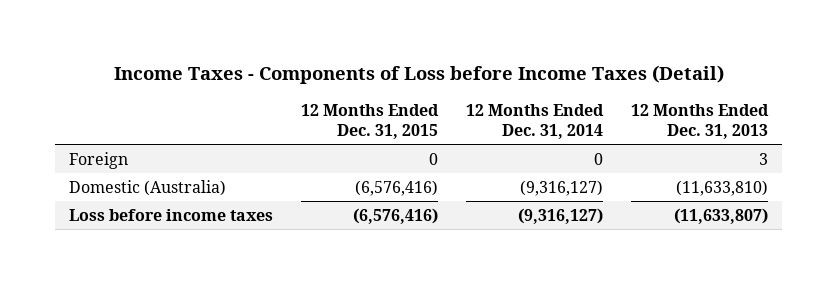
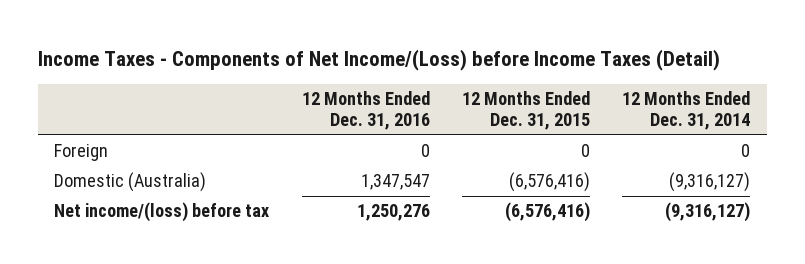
[113,65,724,85] Income Taxes - Components of Loss before Income Taxes (Detail) -> [37,48,720,71] Income Taxes - Components of Net Income/(Loss) before Income Taxes (Detail)
[631,103,770,139] 12 Months Ended Dec. 31, 2013 -> none
none -> [301,90,430,131] 12 Months Ended Dec. 31, 2016
[69,208,274,221] Loss before income taxes -> [54,202,270,223] Net income/(loss) before tax

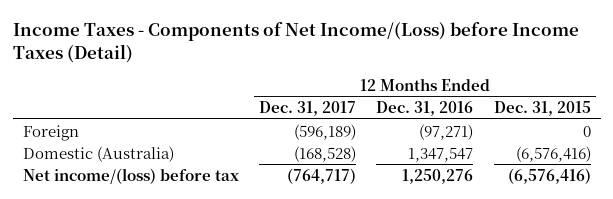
[622,90,751,131] 12 Months Ended Dec. 31, 2014 -> none
none -> [259,101,357,117] Dec. 31, 2017
[420,144,430,158] 0 -> [419,123,474,140] (97,271)

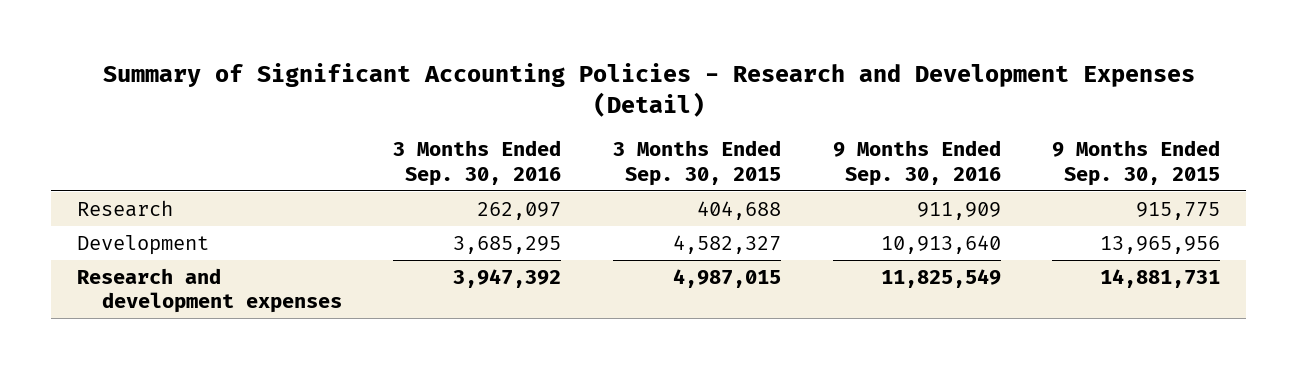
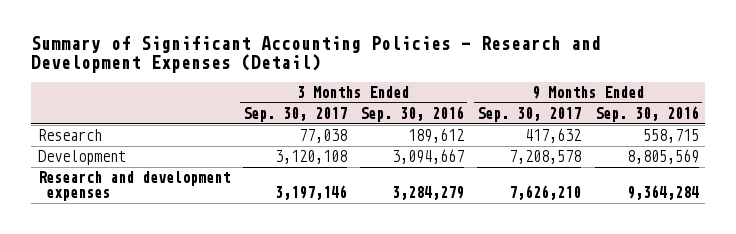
[612,140,781,186] 3 Months Ended Sep. 30, 2015 -> none
[1052,140,1221,186] 9 Months Ended Sep. 30, 2015 -> none
none -> [242,106,347,122] Sep. 30, 2017
none -> [477,106,582,122] Sep. 30, 2017
[477,201,562,220] 262,097 -> [408,128,465,144] 189,612
[916,201,1001,220] 911,909 -> [642,129,699,144] 558,715
[453,235,562,254] 3,685,295 -> [392,149,465,165] 3,094,667
[880,234,1001,254] 10,913,640 -> [626,149,699,165] 8,805,569
[453,268,562,288] 3,947,392 -> [392,186,465,201] 3,284,279
[880,268,1001,288] 11,825,549 -> [626,185,699,201] 9,364,284

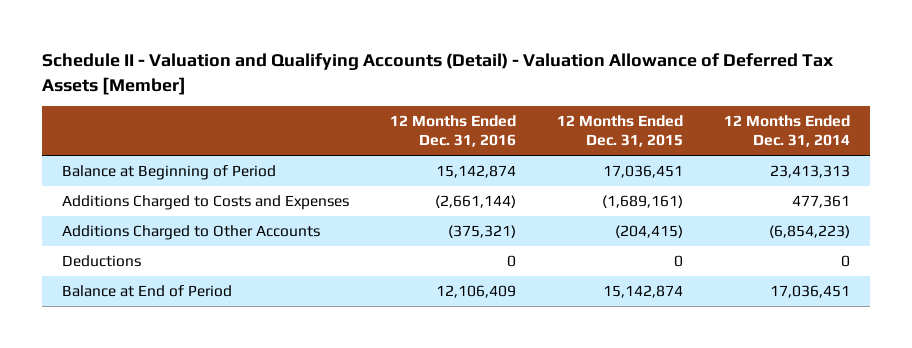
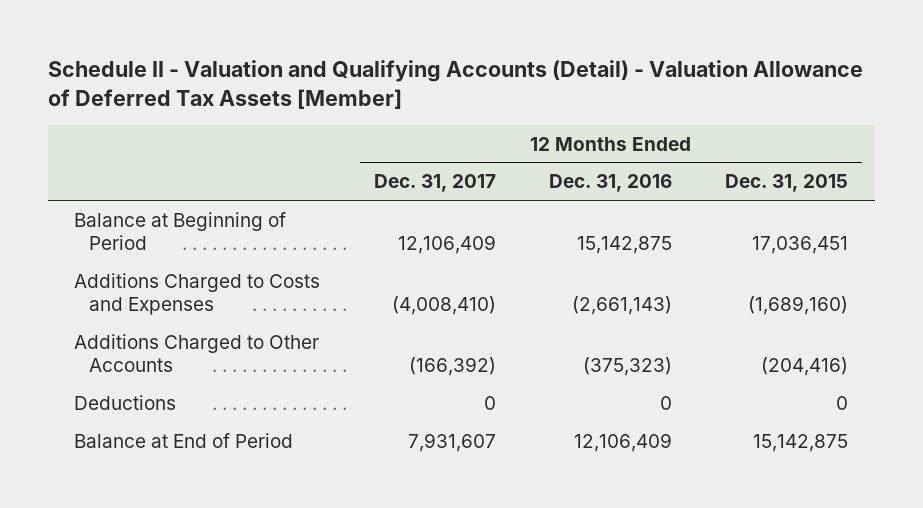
[723,115,850,148] 12 Months Ended Dec. 31, 2014 -> none
none -> [373,174,496,193] Dec. 31, 2017
[436,165,517,179] 15,142,874 -> [576,235,672,254] 15,142,875
[435,195,517,209] (2,661,144) -> [571,295,672,315] (2,661,143)
[602,195,684,209] (1,689,161) -> [748,295,849,315] (1,689,160)
[448,225,517,239] (375,321) -> [582,356,672,376] (375,323)
[615,225,684,239] (204,415) -> [761,356,849,376] (204,416)
[603,285,684,299] 15,142,874 -> [753,433,849,452] 15,142,875

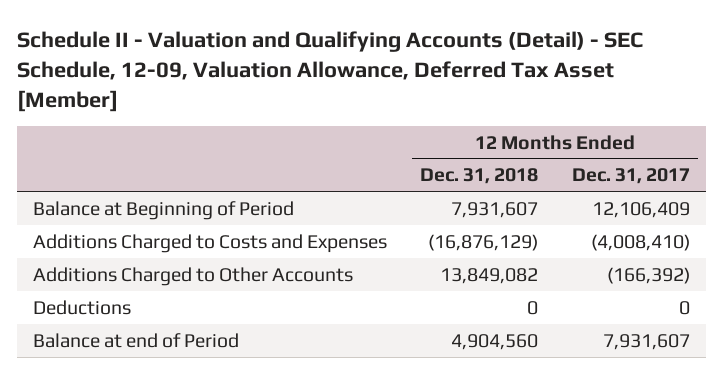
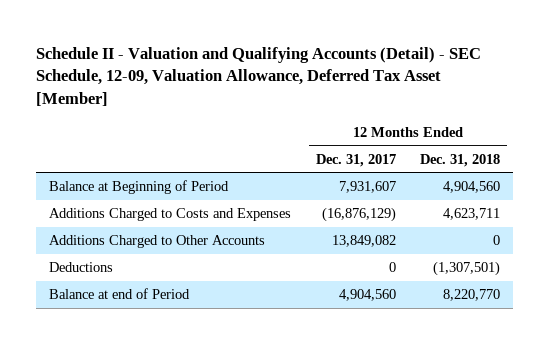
[451,201,539,218] 7,931,607 -> [443,181,501,194] 4,904,560
[591,201,690,218] 12,106,409 -> [338,181,396,194] 7,931,607
[428,233,539,251] (16,876,129) -> [443,208,501,221] 4,623,711
[590,233,690,251] (4,008,410) -> [321,207,396,223] (16,876,129)
[440,267,539,284] 13,849,082 -> [493,235,501,246] 0
[606,266,690,284] (166,392) -> [331,235,396,248] 13,849,082
[527,300,539,315] 0 -> [433,261,501,277] (1,307,501)
[451,333,539,350] 4,904,560 -> [443,289,501,302] 8,220,770
[602,333,690,350] 7,931,607 -> [338,289,396,302] 4,904,560

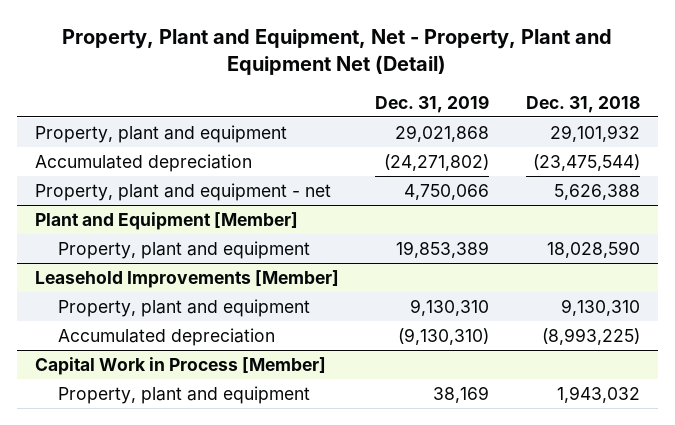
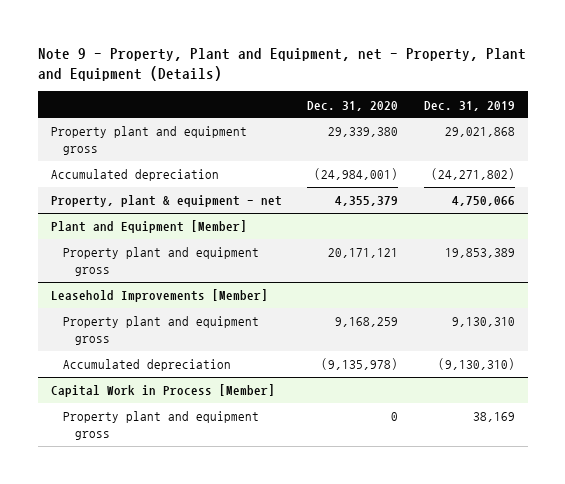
[62,29,613,76] Property, Plant and Equipment, Net - Property, Plant and Equipment Net (Detail) -> [37,47,526,82] Note 9 - Property, Plant and Equipment, net - Property, Plant and Equipment (Details)
[525,95,640,113] Dec. 31, 2018 -> none
none -> [307,100,399,111] Dec. 31, 2020
[35,124,288,143] Property, plant and equipment -> [50,126,247,156] Property plant and equipment gross
[35,182,332,201] Property, plant and equipment - net -> [50,195,282,208] Property, plant & equipment - net
[57,240,310,259] Property, plant and equipment -> [62,247,259,277] Property plant and equipment gross
[57,298,310,317] Property, plant and equipment -> [62,316,259,346] Property plant and equipment gross
[57,385,310,404] Property, plant and equipment -> [62,411,259,441] Property plant and equipment gross

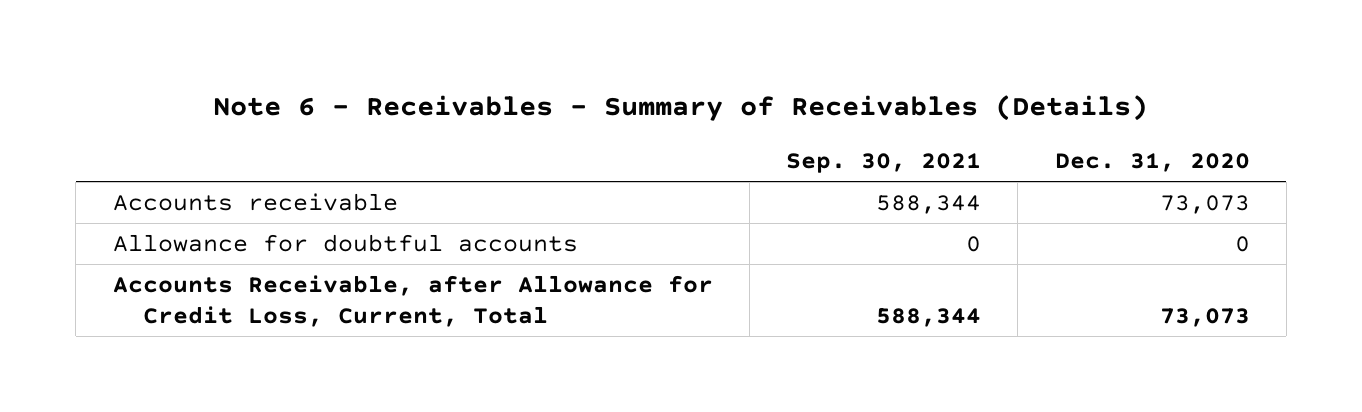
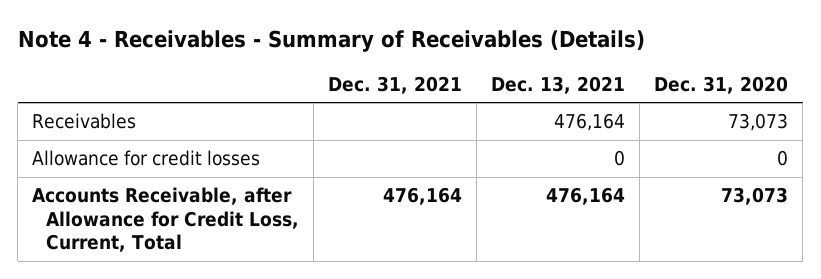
[213,94,1149,121] Note 6 - Receivables - Summary of Receivables (Details) -> [17,29,645,52] Note 4 - Receivables - Summary of Receivables (Details)
[786,153,982,174] Sep. 30, 2021 -> none
none -> [327,75,462,94] Dec. 31, 2021
none -> [491,75,626,94] Dec. 13, 2021
[112,192,398,211] Accounts receivable -> [32,113,137,130] Receivables
[112,233,578,252] Allowance for doubtful accounts -> [32,150,261,167] Allowance for credit losses

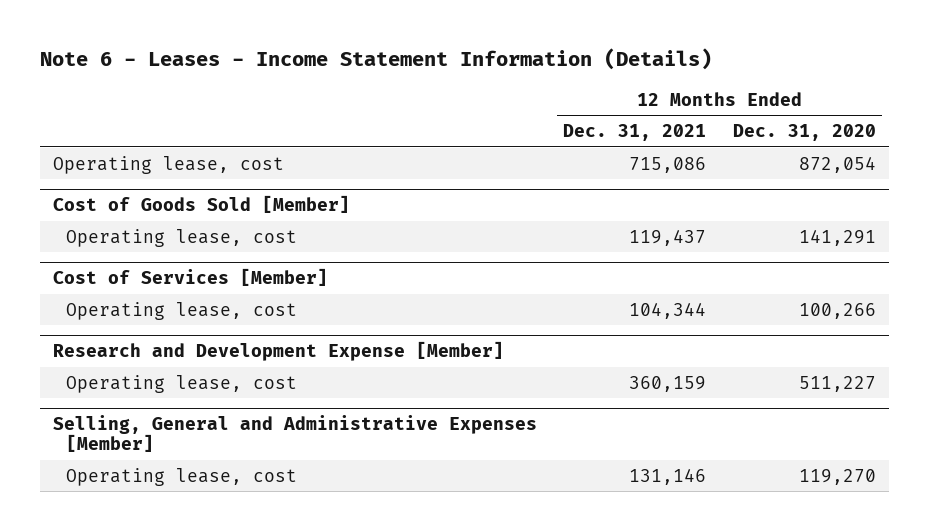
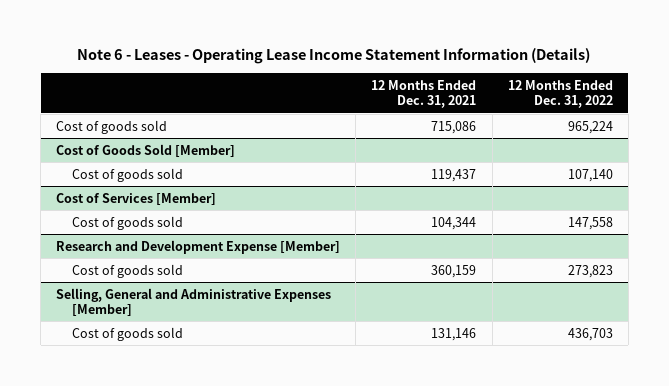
[39,48,712,71] Note 6 - Leases - Income Statement Information (Details) -> [77,48,591,65] Note 6 - Leases - Operating Lease Income Statement Information (Details)
[732,124,876,142] Dec. 31, 2020 -> none
none -> [507,79,613,109] 12 Months Ended Dec. 31, 2022
[52,155,284,174] Operating lease, cost -> [56,119,168,134] Cost of goods sold
[66,228,298,247] Operating lease, cost -> [71,167,183,182] Cost of goods sold
[66,301,298,320] Operating lease, cost -> [71,215,183,230] Cost of goods sold
[66,374,298,393] Operating lease, cost -> [71,263,183,278] Cost of goods sold
[66,467,298,486] Operating lease, cost -> [71,326,183,341] Cost of goods sold

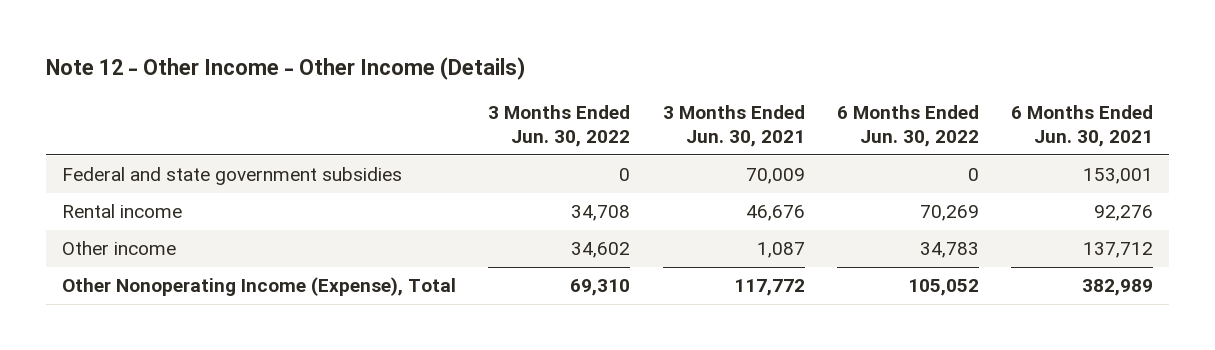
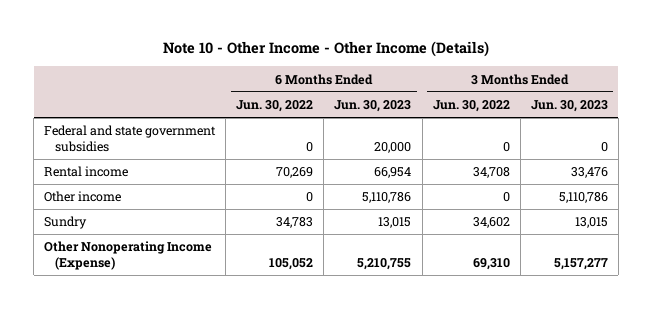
[46,57,526,81] Note 12 - Other Income - Other Income (Details) -> [162,41,489,58] Note 10 - Other Income - Other Income (Details)
[662,105,805,147] 3 Months Ended Jun. 30, 2021 -> none
[1011,105,1154,147] 6 Months Ended Jun. 30, 2021 -> none
none -> [334,100,412,113] Jun. 30, 2023
none -> [530,100,608,113] Jun. 30, 2023
[571,242,631,259] 34,602 -> [502,192,510,203] 0
[919,242,979,259] 34,783 -> [306,192,314,203] 0
none -> [44,216,88,230] Sundry
[62,277,457,297] Other Nonoperating Income (Expense), Total -> [44,241,213,271] Other Nonoperating Income (Expense)

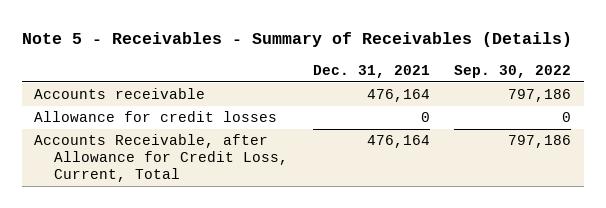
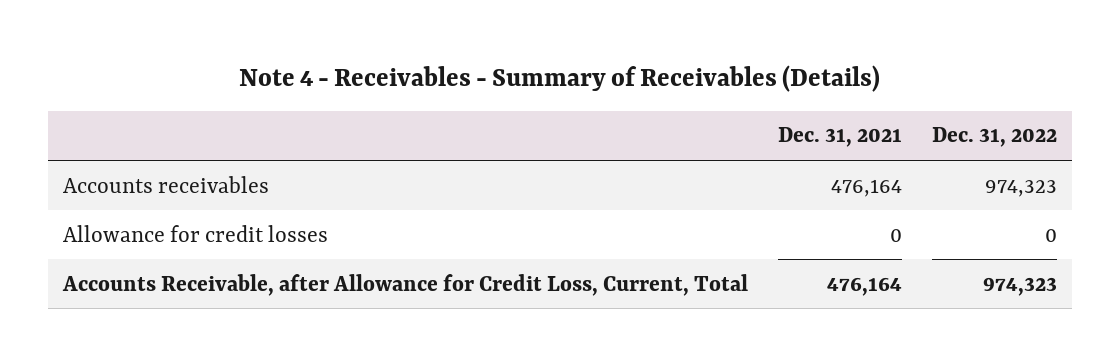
[22,32,573,48] Note 5 - Receivables - Summary of Receivables (Details) -> [238,65,880,93] Note 4 - Receivables - Summary of Receivables (Details)
[454,64,572,78] Sep. 30, 2022 -> none
none -> [931,127,1057,148] Dec. 31, 2022
[34,88,206,100] Accounts receivable -> [62,175,269,193] Accounts receivables

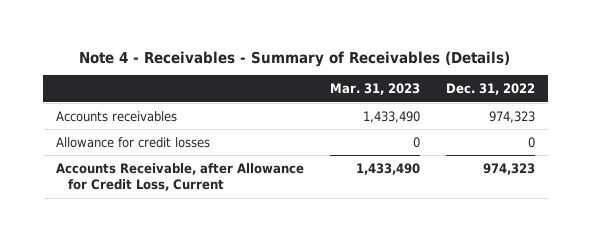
[777,127,902,148] Dec. 31, 2021 -> none
none -> [329,83,420,96] Mar. 31, 2023
[61,273,748,296] Accounts Receivable, after Allowance for Credit Loss, Current, Total -> [55,162,304,192] Accounts Receivable, after Allowance for Credit Loss, Current

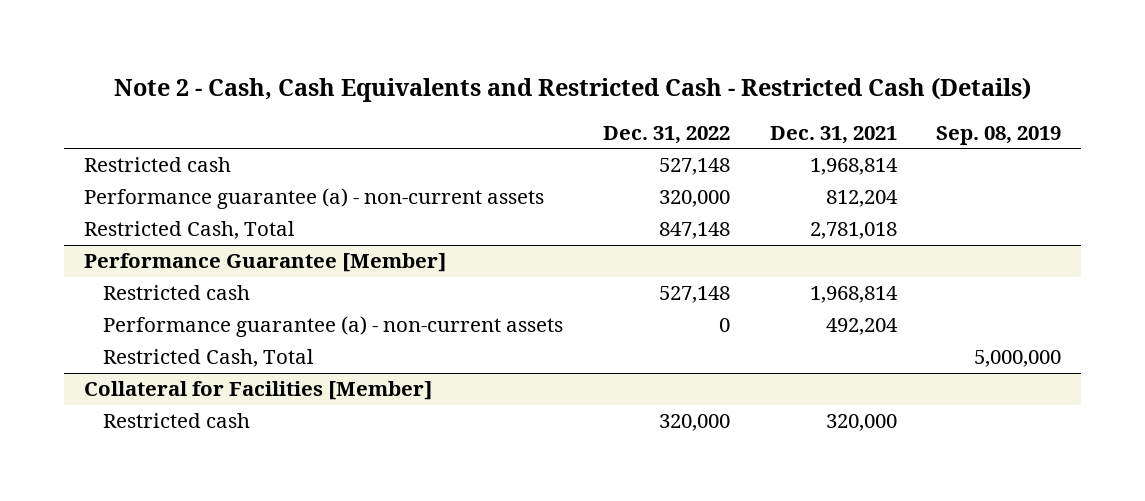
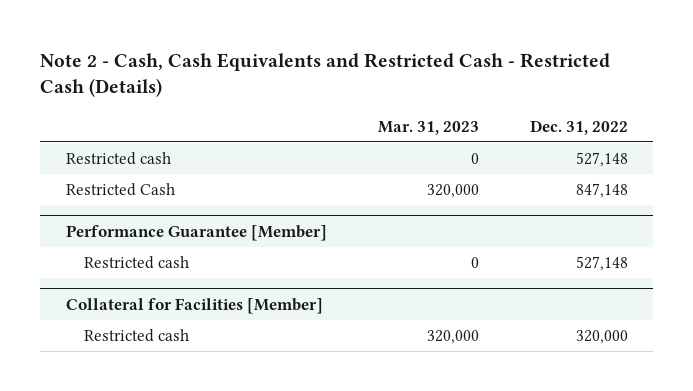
[769,125,897,144] Dec. 31, 2021 -> none
[936,125,1062,145] Sep. 08, 2019 -> none
none -> [377,120,479,135] Mar. 31, 2023
[83,188,544,210] Performance guarantee (a) - non-current assets -> none
[83,221,295,240] Restricted Cash, Total -> [65,183,175,197] Restricted Cash
[102,316,563,338] Performance guarantee (a) - non-current assets -> none
[102,349,314,368] Restricted Cash, Total -> none

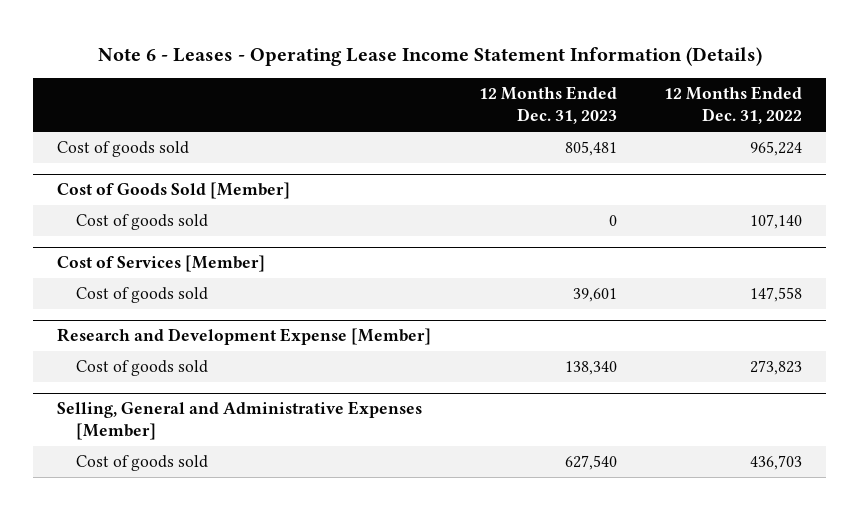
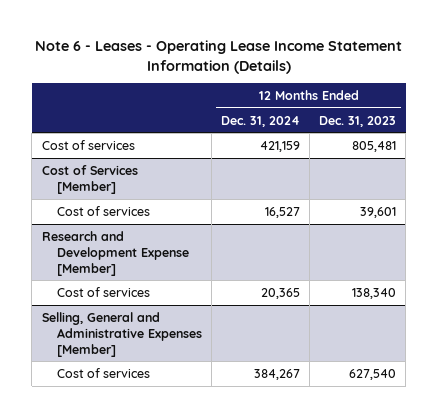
[664,86,803,125] 12 Months Ended Dec. 31, 2022 -> none
none -> [220,115,300,127] Dec. 31, 2024
[57,182,291,200] Cost of Goods Sold [Member] -> none
[75,214,208,231] Cost of goods sold -> none
[57,141,190,158] Cost of goods sold -> [41,139,135,150] Cost of services
[75,287,208,304] Cost of goods sold -> [56,205,150,216] Cost of services
[75,360,208,377] Cost of goods sold -> [56,286,150,297] Cost of services
[75,455,208,472] Cost of goods sold -> [56,367,150,378] Cost of services

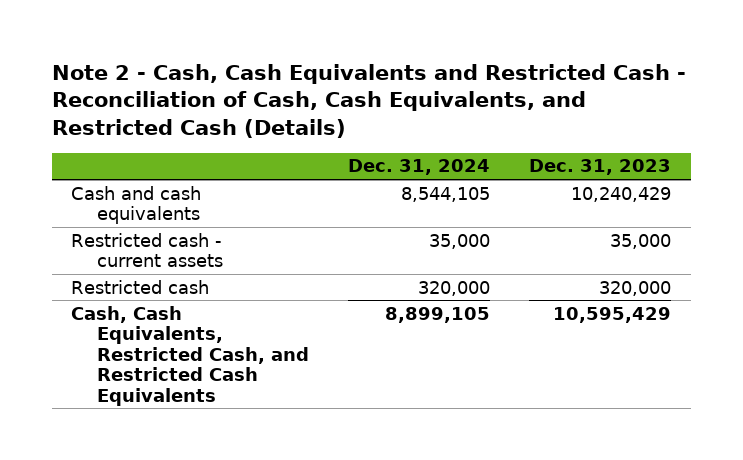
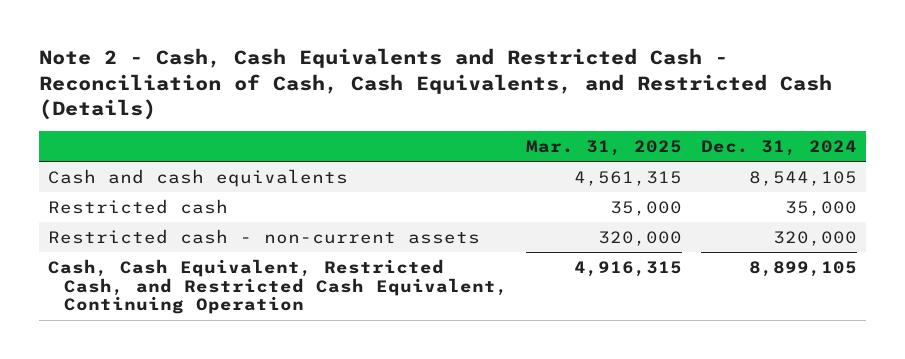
[529,159,672,176] Dec. 31, 2023 -> none
none -> [526,139,683,156] Mar. 31, 2025
[71,232,224,268] Restricted cash - current assets -> [48,198,229,214] Restricted cash
[71,279,210,294] Restricted cash -> [48,228,481,244] Restricted cash - non-current assets
[71,305,310,406] Cash, Cash Equivalents, Restricted Cash, and Restricted Cash Equivalents -> [48,258,509,315] Cash, Cash Equivalent, Restricted Cash, and Restricted Cash Equivalent, Continuing Operation

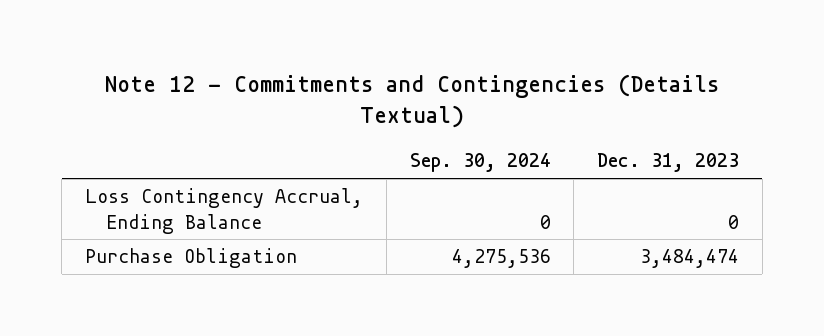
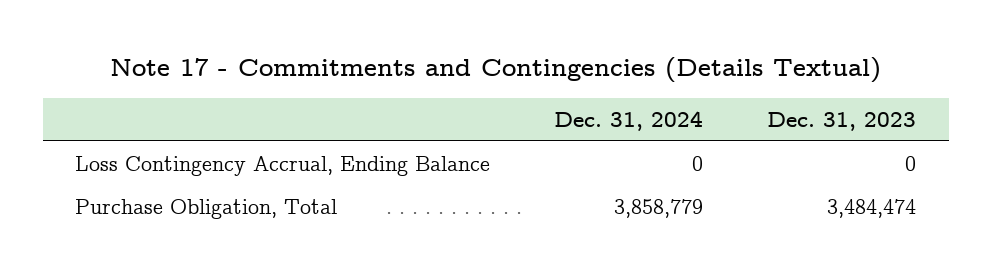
[105,74,720,129] Note 12 - Commitments and Contingencies (Details Textual) -> [109,57,881,84] Note 17 - Commitments and Contingencies (Details Textual)
[409,153,551,173] Sep. 30, 2024 -> none
none -> [554,110,704,131] Dec. 31, 2024
[85,248,298,269] Purchase Obligation -> [74,198,337,219] Purchase Obligation, Total

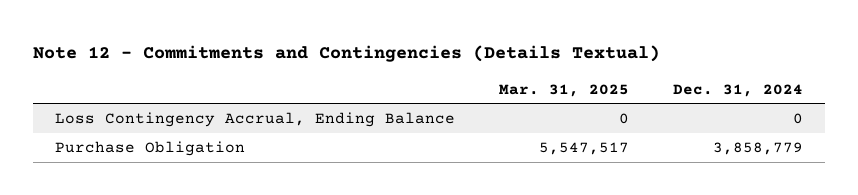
[109,57,881,84] Note 17 - Commitments and Contingencies (Details Textual) -> [33,45,661,63] Note 12 - Commitments and Contingencies (Details Textual)
[767,111,917,131] Dec. 31, 2023 -> none
none -> [498,83,629,97] Mar. 31, 2025
[74,198,337,219] Purchase Obligation, Total -> [55,141,246,157] Purchase Obligation

